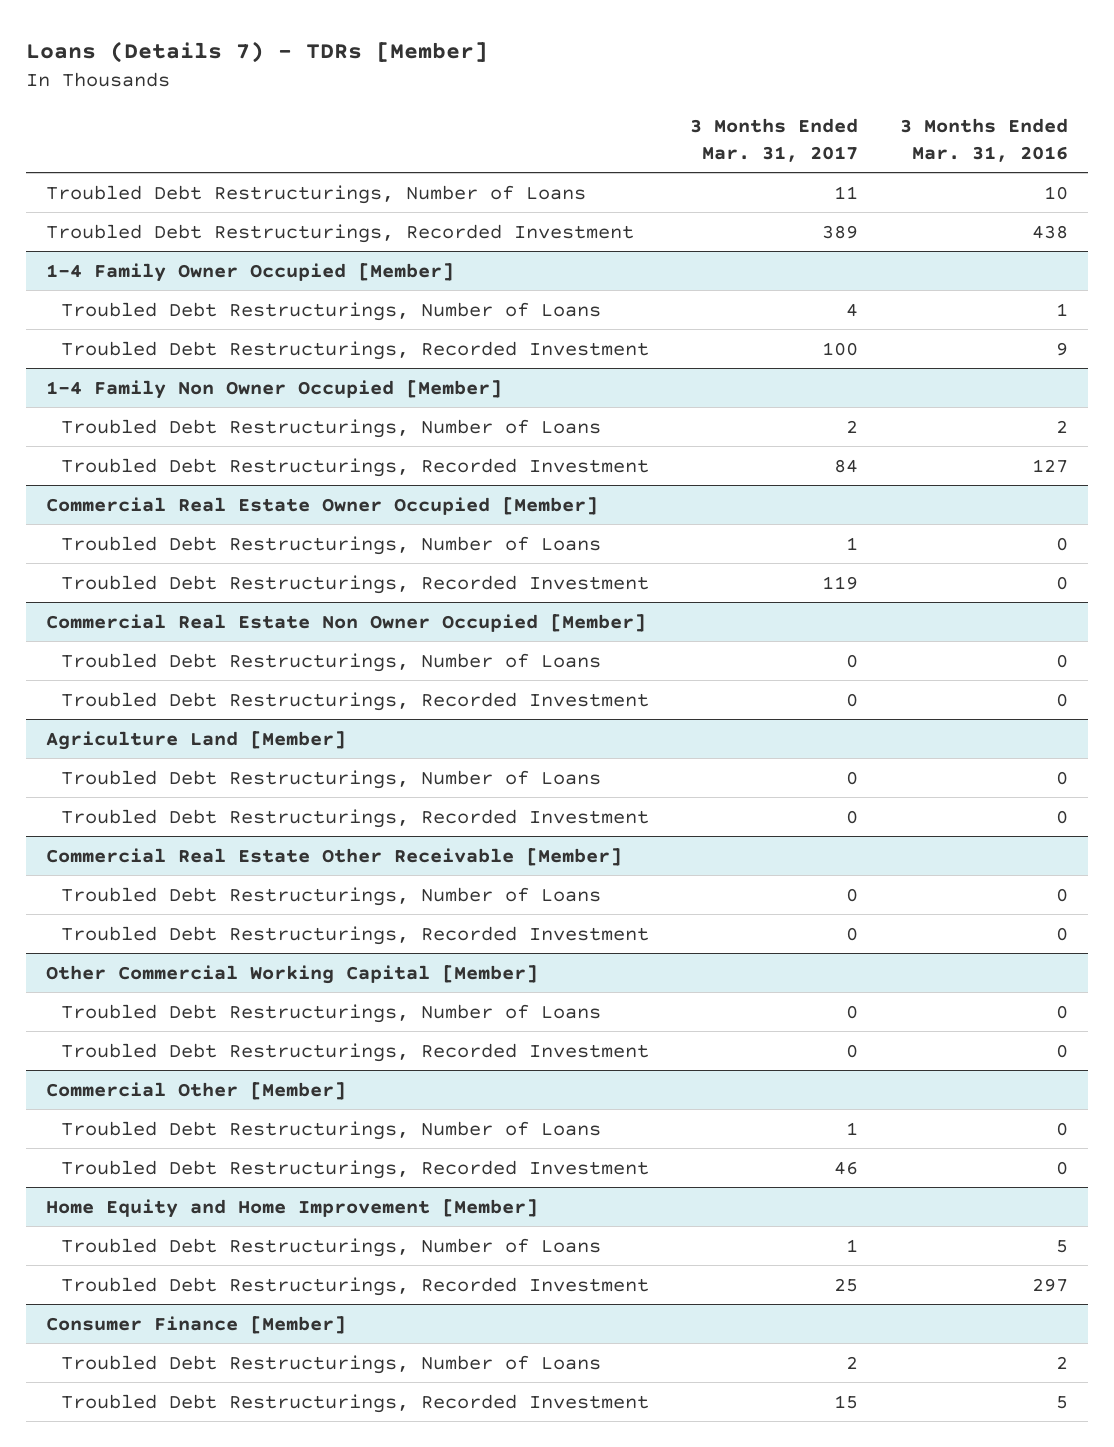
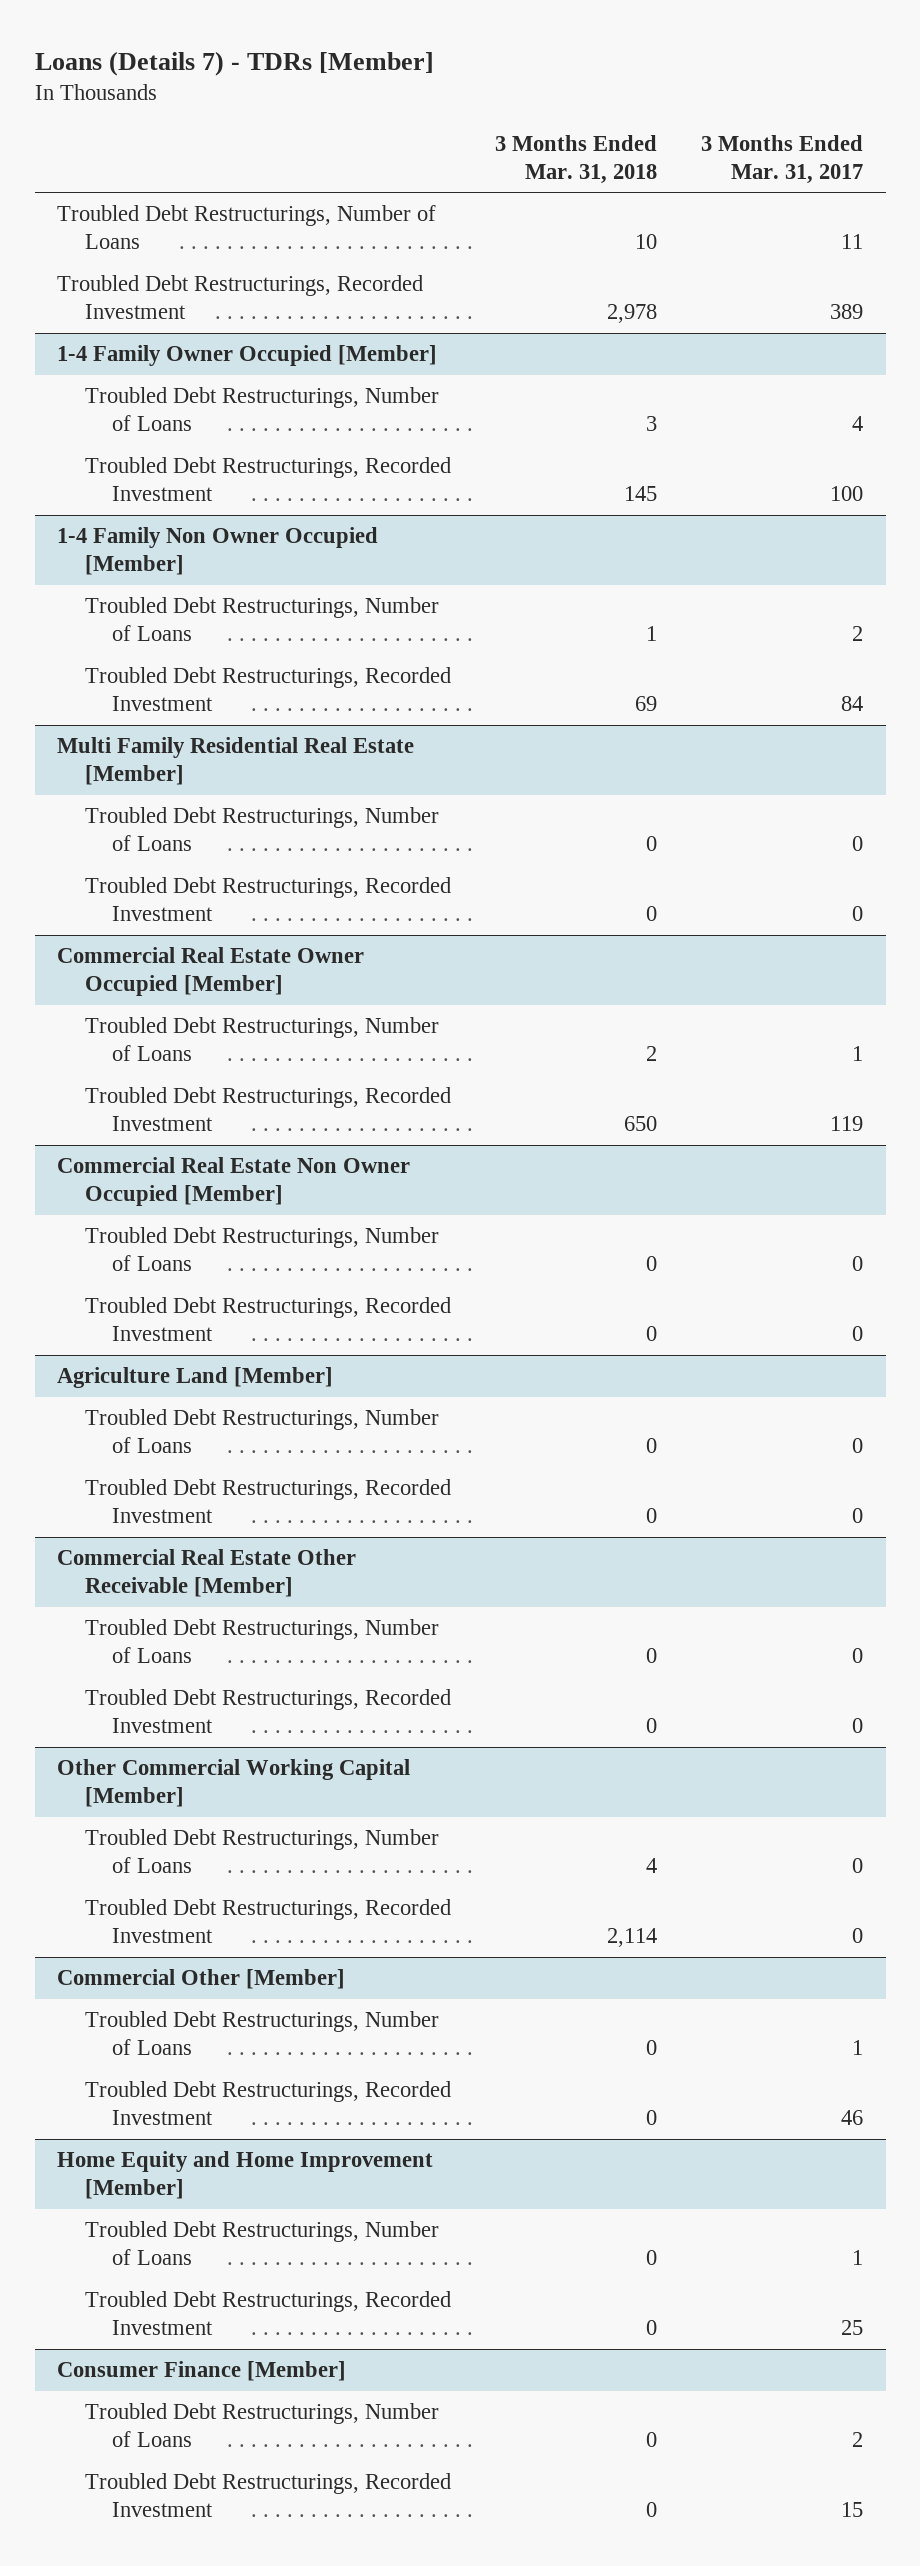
[899,118,1068,162] 3 Months Ended Mar. 31, 2016 -> none
none -> [494,134,657,184] 3 Months Ended Mar. 31, 2018
none -> [56,737,414,786] Multi Family Residential Real Estate [Member]
none -> [84,807,439,852] Troubled Debt Restructurings, Number of Loans
none -> [84,877,451,922] Troubled Debt Restructurings, Recorded Investment

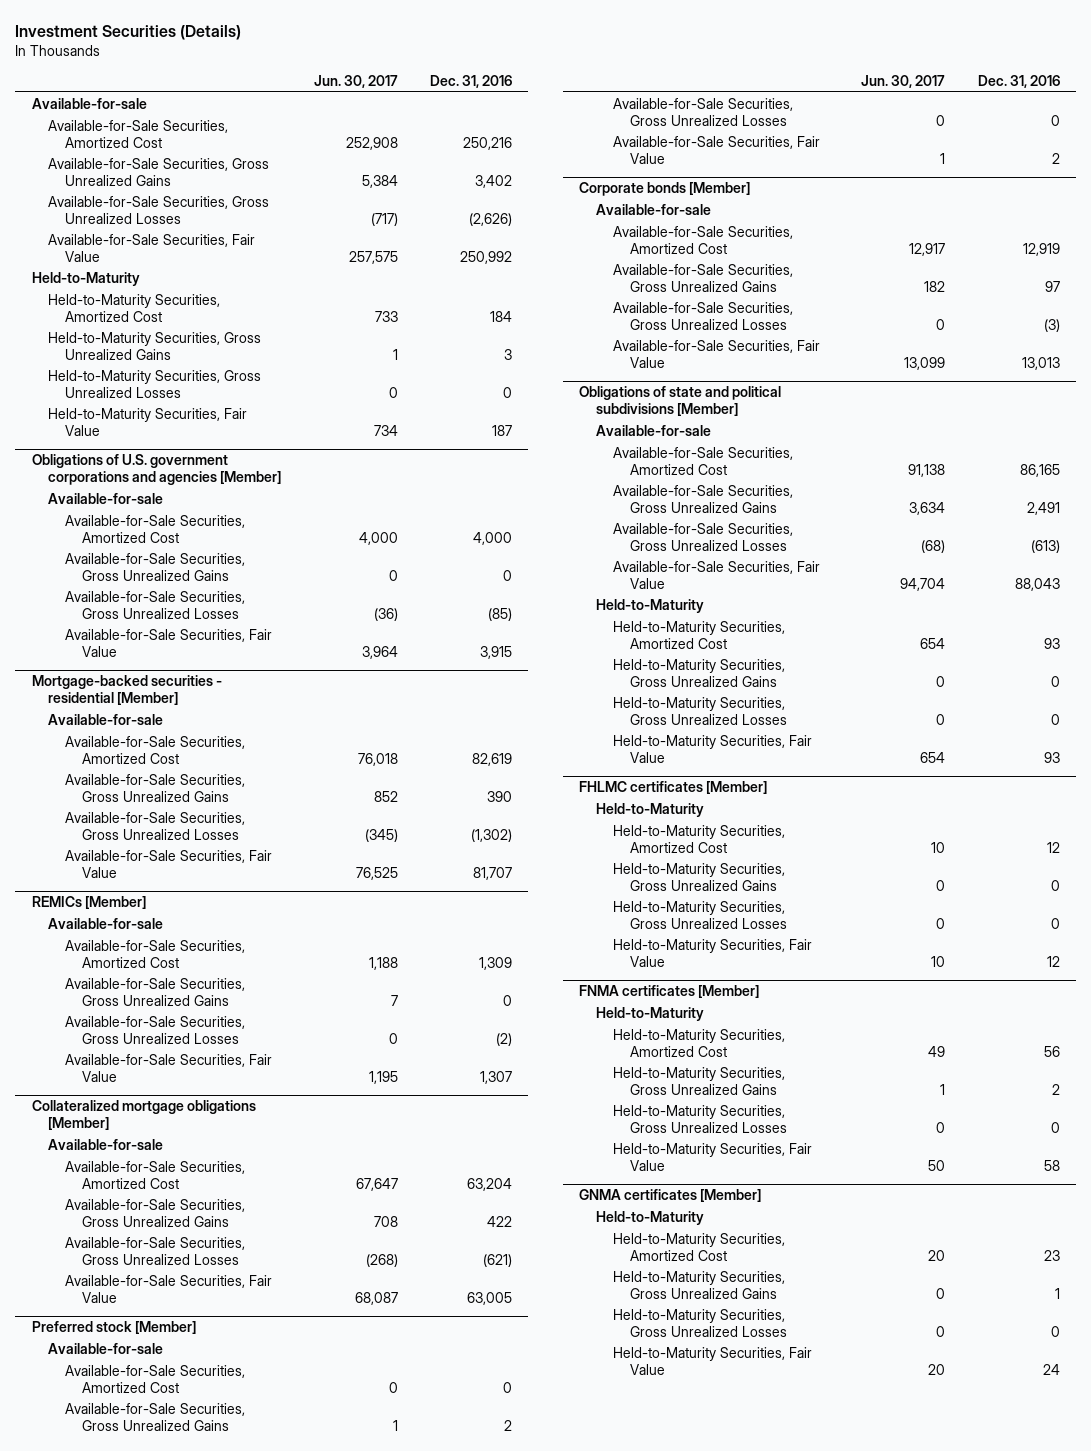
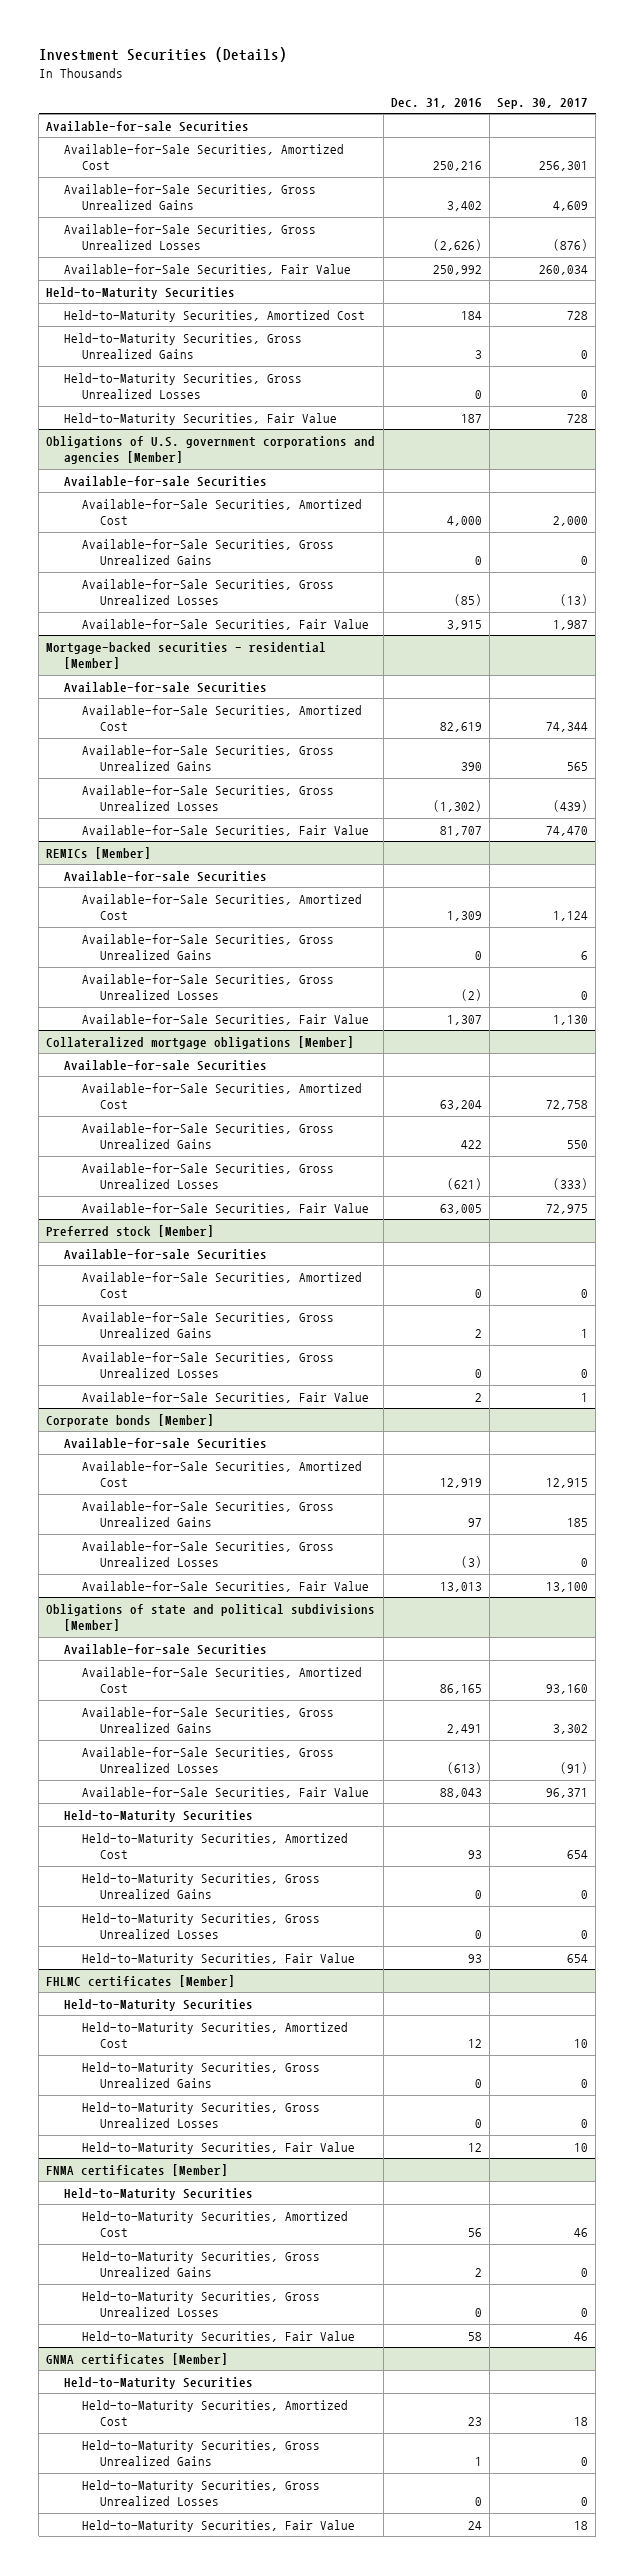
[313,74,398,88] Jun. 30, 2017 -> none
none -> [497,98,589,110] Sep. 30, 2017
[31,98,147,110] Available-for-sale -> [46,120,250,132] Available-for-sale Securities
[31,272,140,287] Held-to-Maturity -> [46,286,236,299] Held-to-Maturity Securities
[48,493,164,505] Available-for-sale -> [64,475,268,487] Available-for-sale Securities
[48,714,164,726] Available-for-sale -> [64,681,268,693] Available-for-sale Securities
[48,918,164,930] Available-for-sale -> [64,870,268,882] Available-for-sale Securities
[48,1139,164,1151] Available-for-sale -> [64,1059,268,1071] Available-for-sale Securities
[48,1343,164,1355] Available-for-sale -> [64,1248,268,1260] Available-for-sale Securities
[596,204,712,216] Available-for-sale -> [64,1437,268,1449] Available-for-sale Securities
[596,425,712,437] Available-for-sale -> [64,1643,268,1655] Available-for-sale Securities
[596,599,705,614] Held-to-Maturity -> [64,1809,254,1822] Held-to-Maturity Securities
[596,803,705,818] Held-to-Maturity -> [64,1998,254,2011] Held-to-Maturity Securities
[596,1007,705,1022] Held-to-Maturity -> [64,2187,254,2200] Held-to-Maturity Securities
[596,1211,705,1226] Held-to-Maturity -> [64,2376,254,2389] Held-to-Maturity Securities

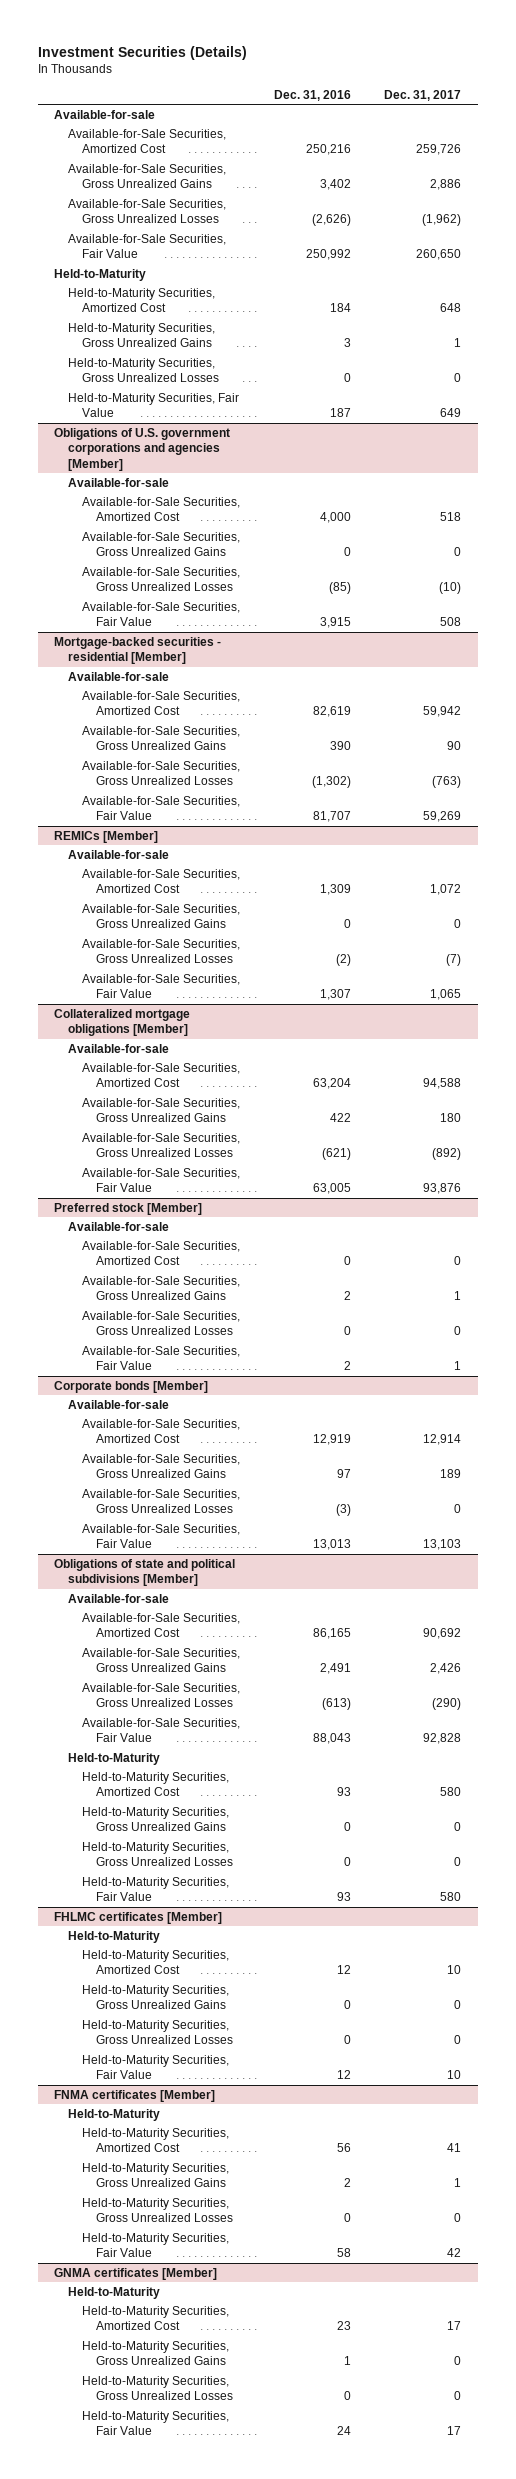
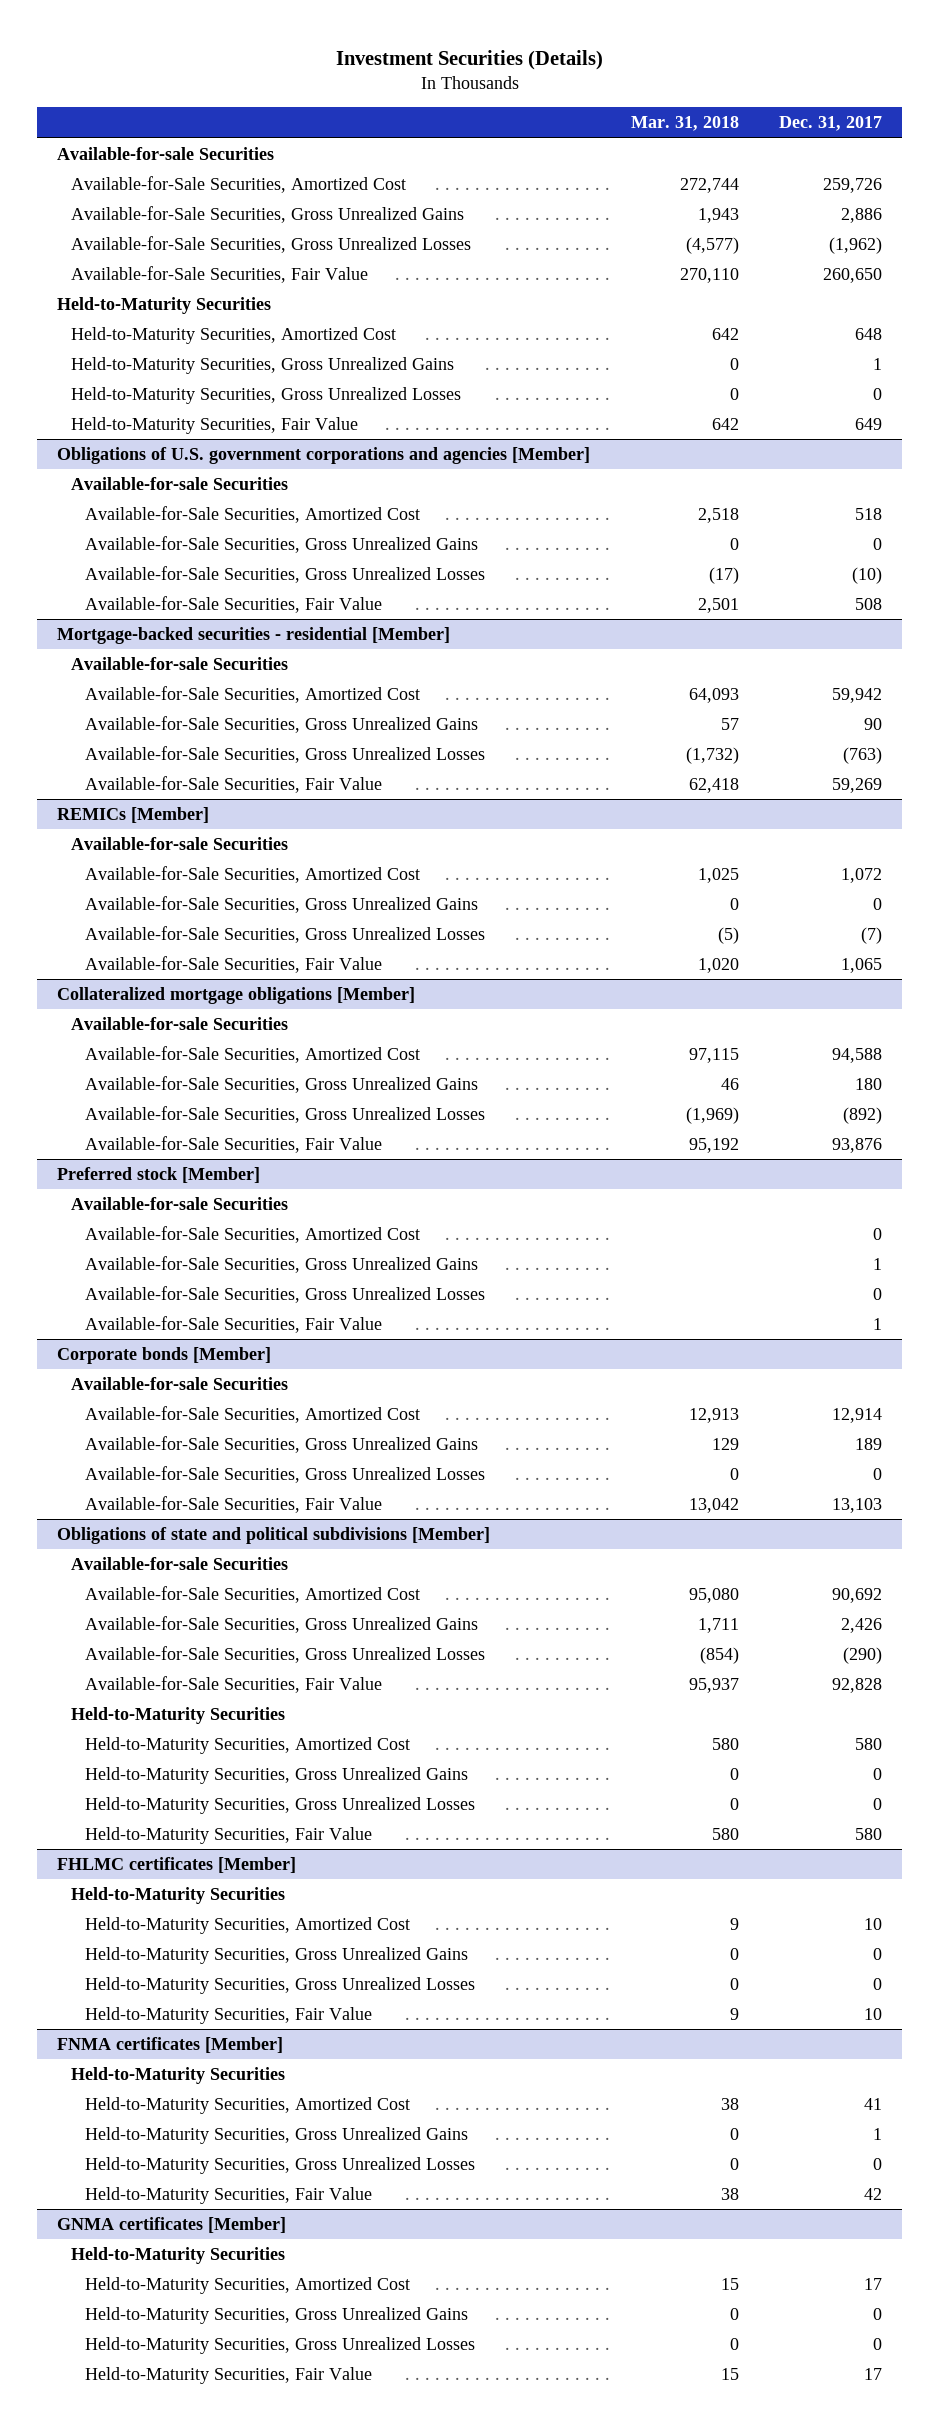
[273,89,351,101] Dec. 31, 2016 -> none
none -> [630,116,739,132] Mar. 31, 2018
[54,109,156,119] Available-for-sale -> [57,147,275,161] Available-for-sale Securities
[54,268,147,281] Held-to-Maturity -> [57,297,272,315] Held-to-Maturity Securities
[68,477,170,487] Available-for-sale -> [71,477,289,491] Available-for-sale Securities
[68,671,170,681] Available-for-sale -> [71,657,289,671] Available-for-sale Securities
[68,849,170,859] Available-for-sale -> [71,837,289,851] Available-for-sale Securities
[68,1043,170,1053] Available-for-sale -> [71,1017,289,1031] Available-for-sale Securities
[68,1221,170,1231] Available-for-sale -> [71,1197,289,1211] Available-for-sale Securities
[68,1399,170,1409] Available-for-sale -> [71,1377,289,1391] Available-for-sale Securities
[68,1593,170,1603] Available-for-sale -> [71,1557,289,1571] Available-for-sale Securities
[68,1752,161,1765] Held-to-Maturity -> [71,1707,286,1725] Held-to-Maturity Securities
[68,1930,161,1943] Held-to-Maturity -> [71,1887,286,1905] Held-to-Maturity Securities
[68,2108,161,2121] Held-to-Maturity -> [71,2067,286,2085] Held-to-Maturity Securities
[68,2286,161,2299] Held-to-Maturity -> [71,2247,286,2265] Held-to-Maturity Securities

